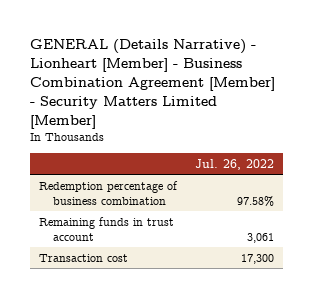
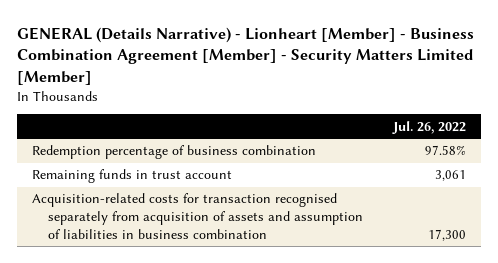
[38,253,128,262] Transaction cost -> [32,193,364,239] Acquisition-related costs for transaction recognised separately from acquisition of assets and assumption of liabilities in business combination

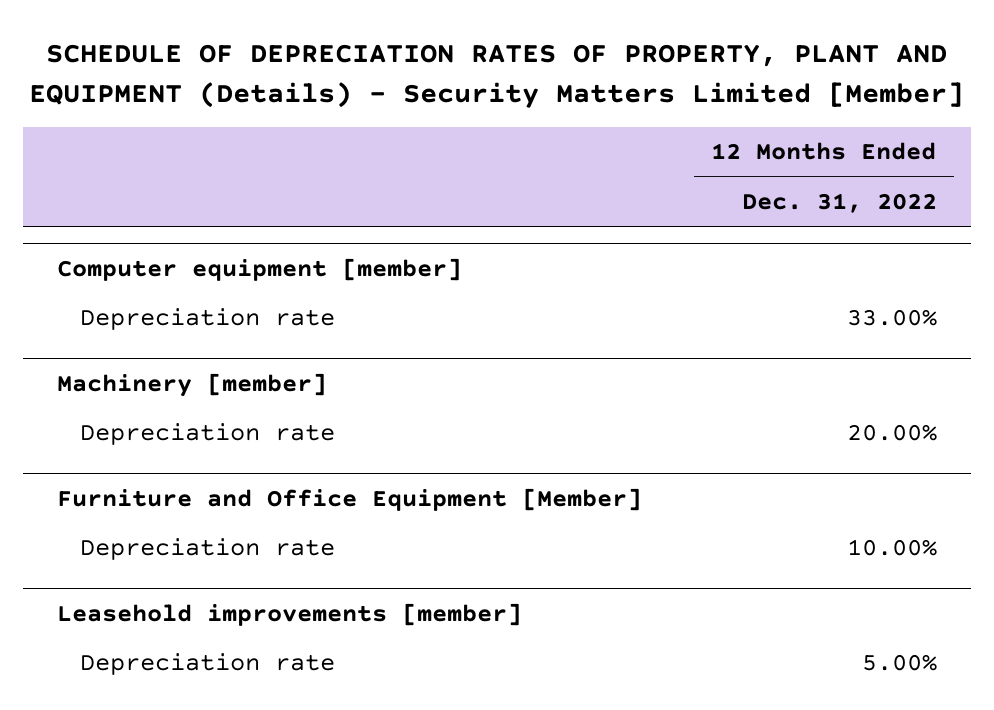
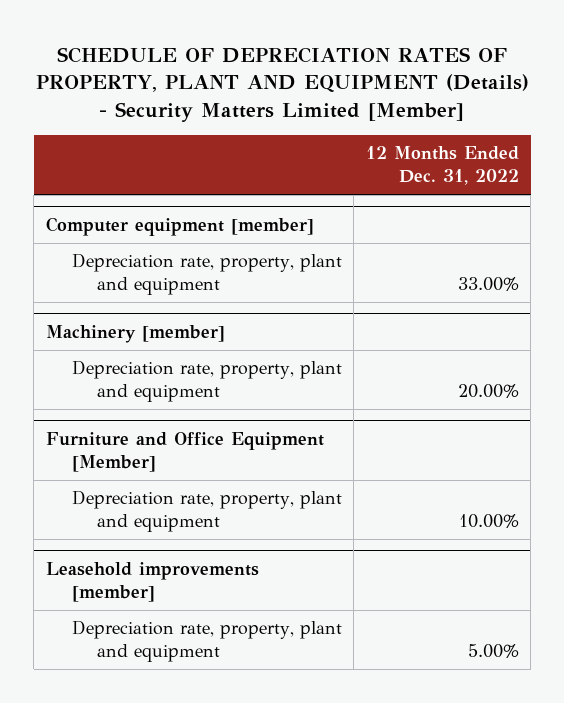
[80,308,336,331] Depreciation rate -> [71,253,342,296] Depreciation rate, property, plant and equipment
[80,423,336,446] Depreciation rate -> [71,360,342,403] Depreciation rate, property, plant and equipment
[80,538,336,561] Depreciation rate -> [71,490,342,533] Depreciation rate, property, plant and equipment
[80,653,336,676] Depreciation rate -> [71,620,342,663] Depreciation rate, property, plant and equipment

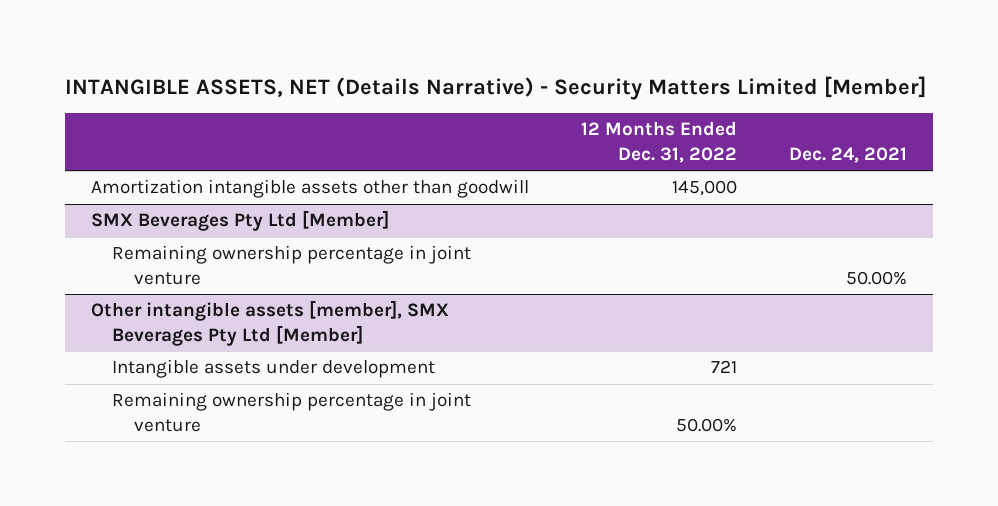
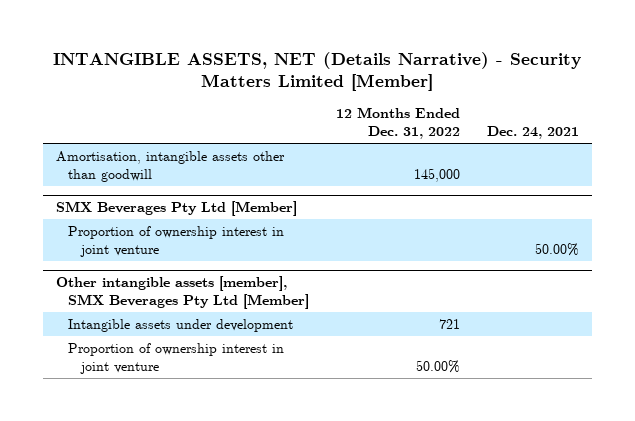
[90,179,529,199] Amortization intangible assets other than goodwill -> [56,150,286,183] Amortisation, intangible assets other than goodwill
[112,245,472,285] Remaining ownership percentage in joint venture -> [68,225,285,258] Proportion of ownership interest in joint venture
[112,392,472,432] Remaining ownership percentage in joint venture -> [68,342,285,375] Proportion of ownership interest in joint venture

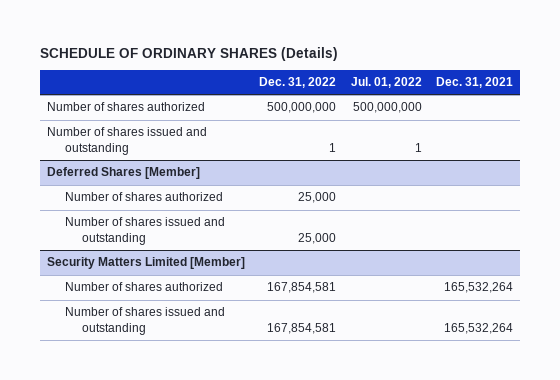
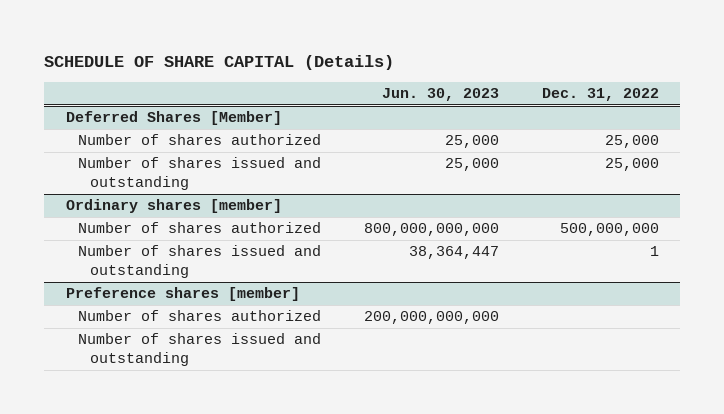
[39,47,338,62] SCHEDULE OF ORDINARY SHARES (Details) -> [44,55,395,71] SCHEDULE OF SHARE CAPITAL (Details)
[350,77,422,89] Jul. 01, 2022 -> none
[436,77,514,89] Dec. 31, 2021 -> none
none -> [381,88,499,102] Jun. 30, 2023
[46,102,205,112] Number of shares authorized -> none
[46,127,207,155] Number of shares issued and outstanding -> none
[46,257,245,270] Security Matters Limited [Member] -> none
none -> [65,199,282,214] Ordinary shares [member]
[267,282,337,294] 167,854,581 -> [559,223,659,237] 500,000,000
[267,322,337,334] 167,854,581 -> [649,246,659,257] 1
none -> [65,287,300,302] Preference shares [member]
none -> [77,310,321,322] Number of shares authorized
none -> [77,333,321,367] Number of shares issued and outstanding

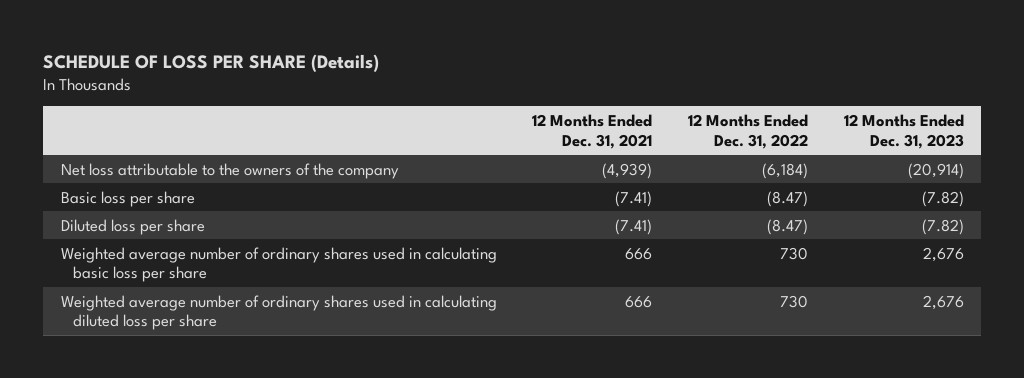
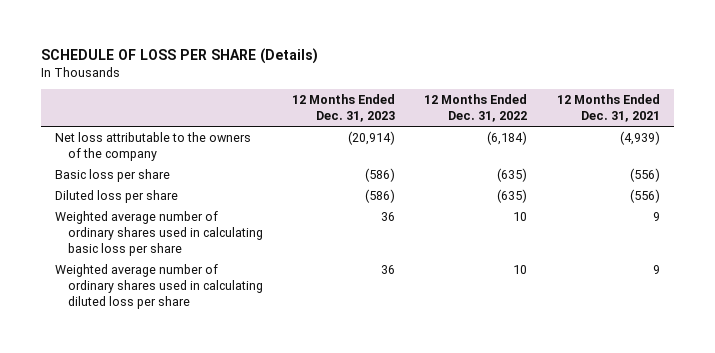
[615,190,653,207] (7.41) -> [629,168,660,183] (556)
[766,190,808,207] (8.47) -> [497,168,528,183] (635)
[921,190,964,207] (7.82) -> [365,168,396,183] (586)
[615,218,653,235] (7.41) -> [629,189,660,204] (556)
[766,218,808,235] (8.47) -> [497,189,528,204] (635)
[921,218,964,235] (7.82) -> [365,189,396,204] (586)
[625,247,653,260] 666 -> [652,212,660,222] 9
[779,246,808,260] 730 -> [513,212,528,222] 10
[922,246,964,262] 2,676 -> [381,212,396,222] 36
[625,295,653,308] 666 -> [652,265,660,275] 9
[779,294,808,308] 730 -> [513,265,528,275] 10
[922,294,964,310] 2,676 -> [381,265,396,275] 36

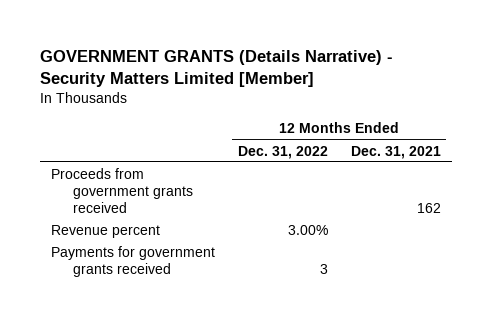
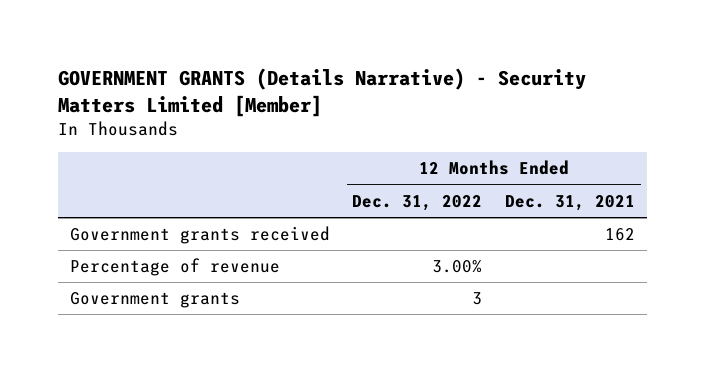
[51,167,193,213] Proceeds from government grants received -> [69,226,330,245] Government grants received
[51,224,161,238] Revenue percent -> [69,258,280,277] Percentage of revenue
[51,245,216,277] Payments for government grants received -> [69,292,240,309] Government grants

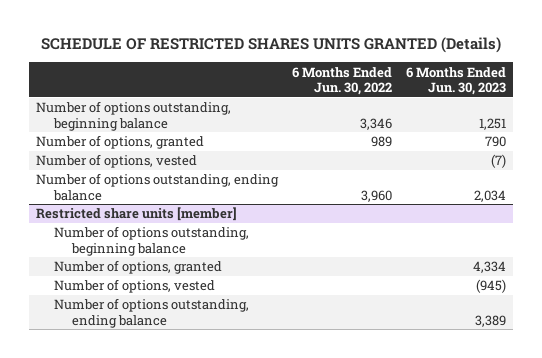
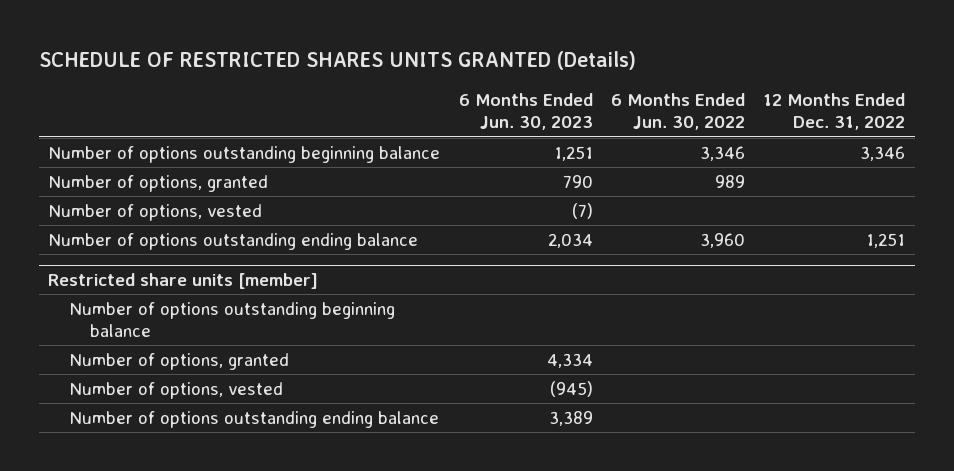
none -> [763,93,906,131] 12 Months Ended Dec. 31, 2022
[35,101,231,131] Number of options outstanding, beginning balance -> [48,145,441,163] Number of options outstanding beginning balance
[35,173,279,201] Number of options outstanding, ending balance -> [48,232,419,250] Number of options outstanding ending balance
[54,226,250,256] Number of options outstanding, beginning balance -> [68,301,395,337] Number of options outstanding beginning balance
[54,298,250,328] Number of options outstanding, ending balance -> [68,410,439,428] Number of options outstanding ending balance

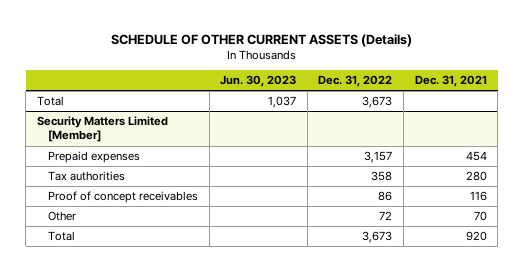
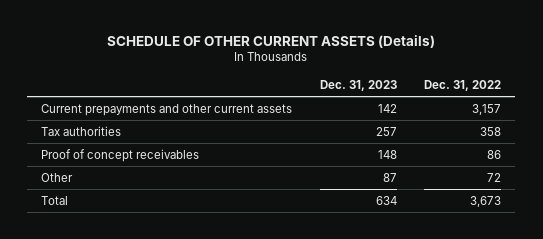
[220,75,297,88] Jun. 30, 2023 -> none
[414,75,487,88] Dec. 31, 2021 -> none
none -> [319,79,397,91] Dec. 31, 2023
[37,96,65,107] Total -> none
[37,116,169,143] Security Matters Limited [Member] -> none
[47,151,140,164] Prepaid expenses -> [41,103,293,116] Current prepayments and other current assets

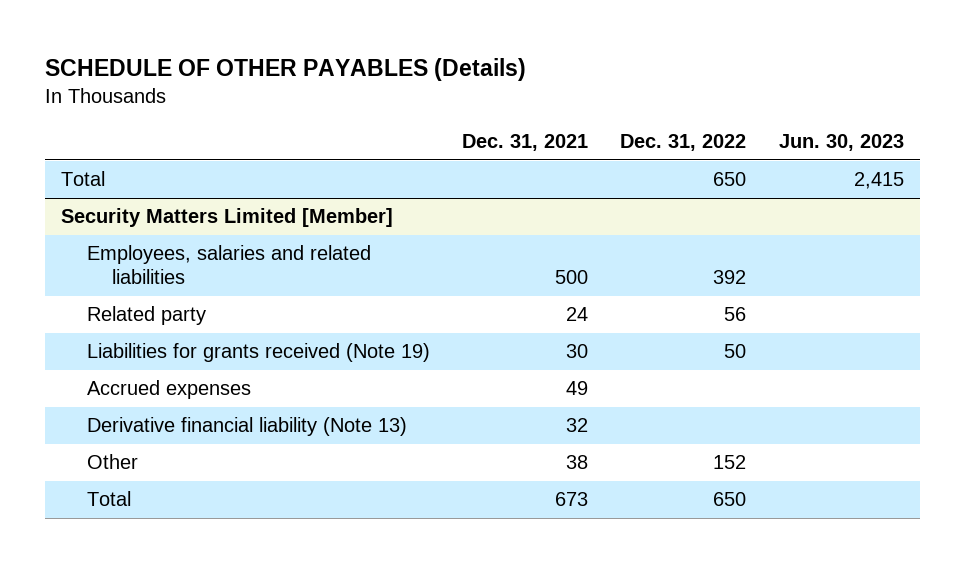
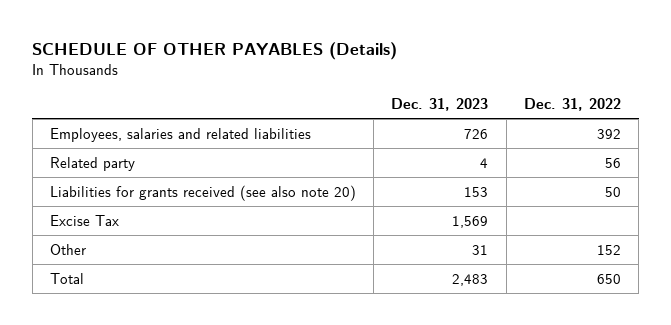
[461,133,588,151] Dec. 31, 2021 -> none
[778,133,904,151] Jun. 30, 2023 -> none
none -> [391,97,489,111] Dec. 31, 2023
[61,171,106,187] Total -> none
[61,208,394,228] Security Matters Limited [Member] -> none
[86,380,251,400] Accrued expenses -> none
[86,417,407,437] Derivative financial liability (Note 13) -> none
[86,343,430,363] Liabilities for grants received (Note 19) -> [50,184,357,201] Liabilities for grants received (see also note 20)
none -> [50,214,120,226] Excise Tax

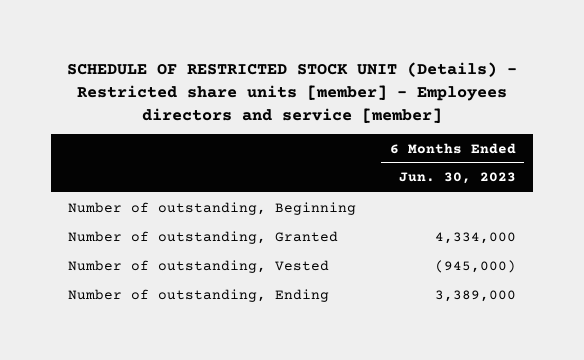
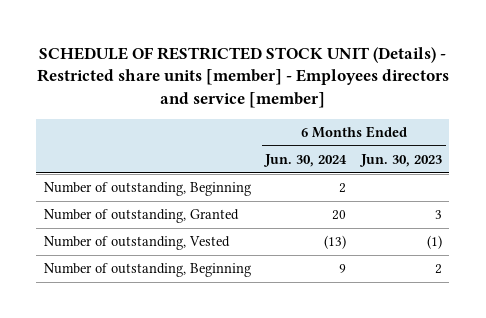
none -> [263,153,348,167] Jun. 30, 2024
[434,231,516,244] 4,334,000 -> [435,210,443,220] 3
[434,259,516,273] (945,000) -> [427,235,443,250] (1)
[68,288,330,302] Number of outstanding, Ending -> [43,263,251,278] Number of outstanding, Beginning
[434,289,516,302] 3,389,000 -> [435,264,443,275] 2

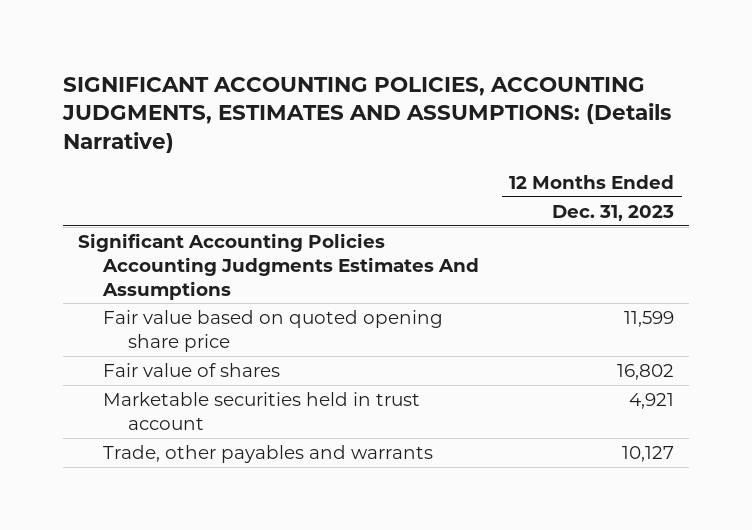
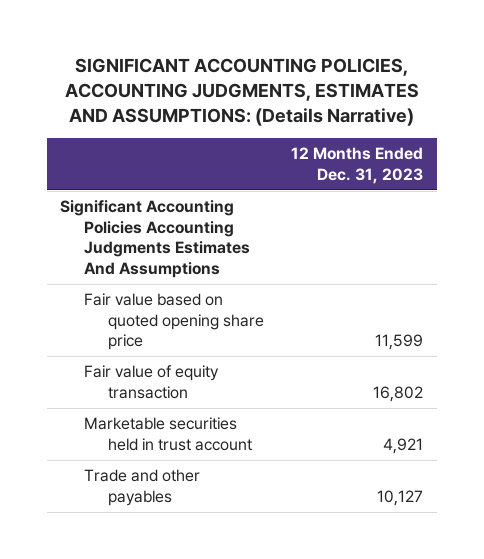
[103,362,281,377] Fair value of shares -> [84,365,220,399] Fair value of equity transaction
[103,444,434,463] Trade, other payables and warrants -> [84,469,201,506] Trade and other payables

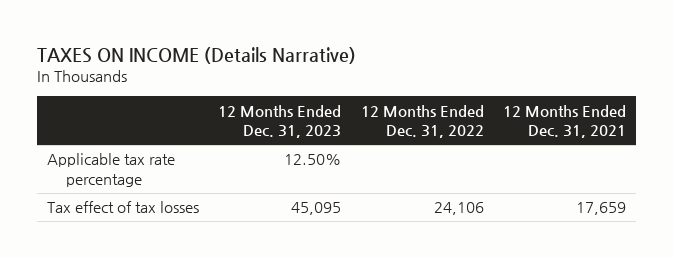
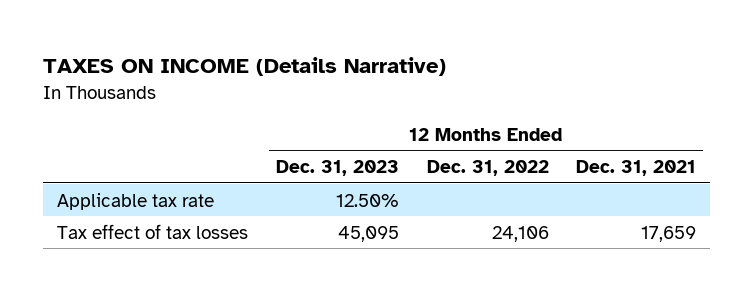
[47,153,176,187] Applicable tax rate percentage -> [57,192,215,210] Applicable tax rate

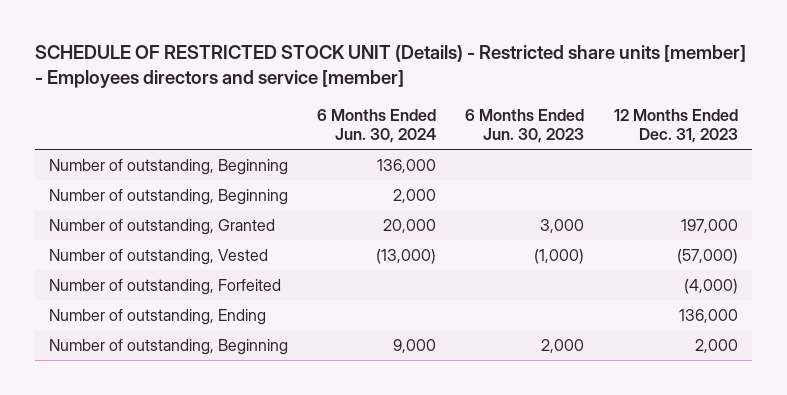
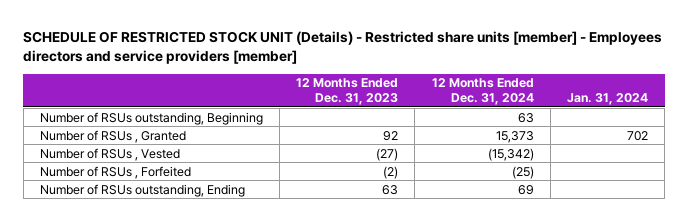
[34,45,746,89] SCHEDULE OF RESTRICTED STOCK UNIT (Details) - Restricted share units [member] - Employees directors and service [member] -> [23,31,663,65] SCHEDULE OF RESTRICTED STOCK UNIT (Details) - Restricted share units [member] - Employees directors and service providers [member]
[317,109,437,143] 6 Months Ended Jun. 30, 2024 -> none
[465,109,585,143] 6 Months Ended Jun. 30, 2023 -> none
none -> [431,78,534,106] 12 Months Ended Dec. 31, 2024
none -> [567,93,649,106] Jan. 31, 2024
[49,159,289,176] Number of outstanding, Beginning -> none
[49,309,267,326] Number of outstanding, Ending -> none
[49,189,289,206] Number of outstanding, Beginning -> [39,111,263,125] Number of RSUs outstanding, Beginning
[49,219,276,236] Number of outstanding, Granted -> [39,129,186,143] Number of RSUs , Granted
[680,219,738,234] 197,000 -> [383,130,399,141] 92
[49,249,269,266] Number of outstanding, Vested -> [39,147,180,161] Number of RSUs , Vested
[676,249,738,265] (57,000) -> [376,147,399,161] (27)
[49,279,282,296] Number of outstanding, Forfeited -> [39,165,191,179] Number of RSUs , Forfeited
[683,279,738,295] (4,000) -> [383,165,399,179] (2)
[49,339,289,356] Number of outstanding, Beginning -> [39,183,245,197] Number of RSUs outstanding, Ending
[694,339,738,354] 2,000 -> [382,184,399,195] 63

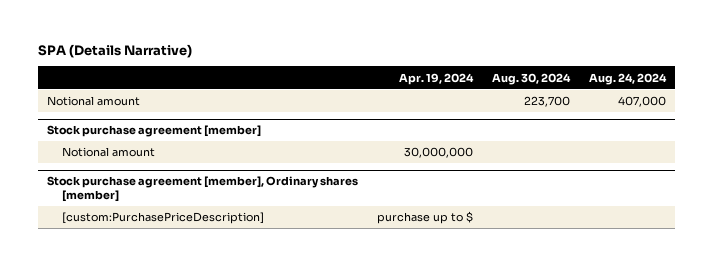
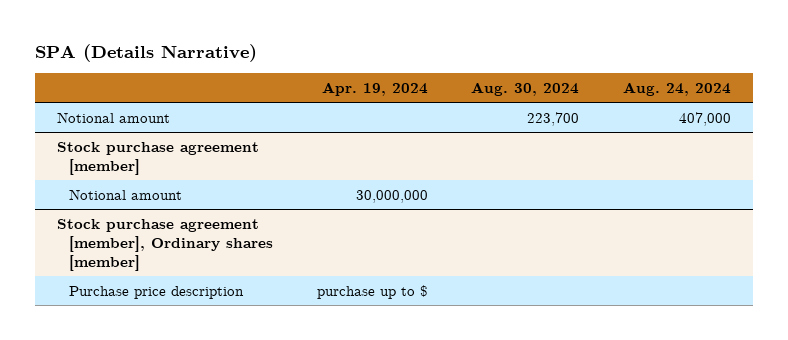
[62,212,265,225] [custom:PurchasePriceDescription] -> [68,285,244,299] Purchase price description

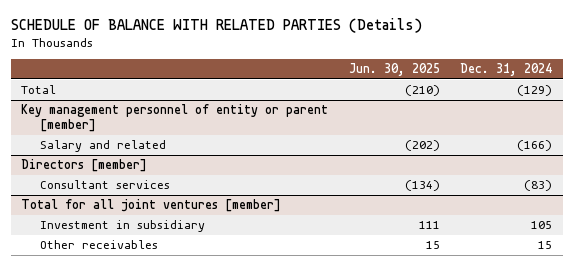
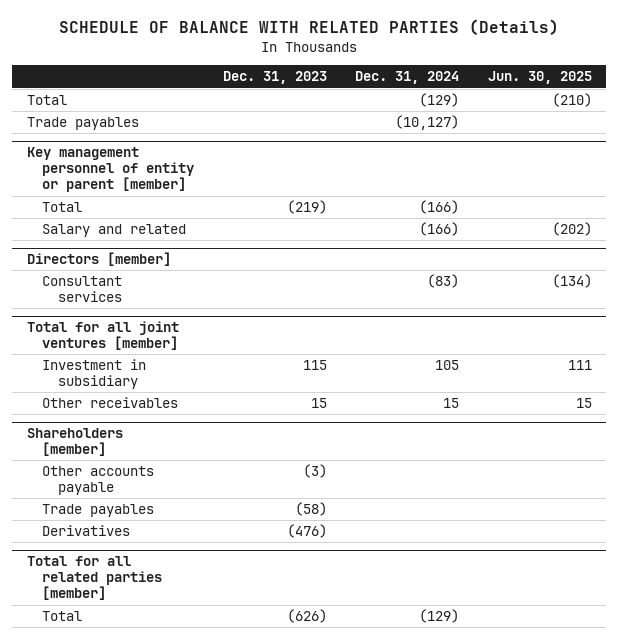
none -> [222,71,327,85] Dec. 31, 2023
none -> [26,117,139,131] Trade payables
none -> [42,202,83,213] Total
none -> [26,428,123,457] Shareholders [member]
none -> [42,466,155,496] Other accounts payable
none -> [42,504,155,518] Trade payables
none -> [42,525,131,537] Derivatives
none -> [26,556,163,601] Total for all related parties [member]
none -> [42,611,83,622] Total

